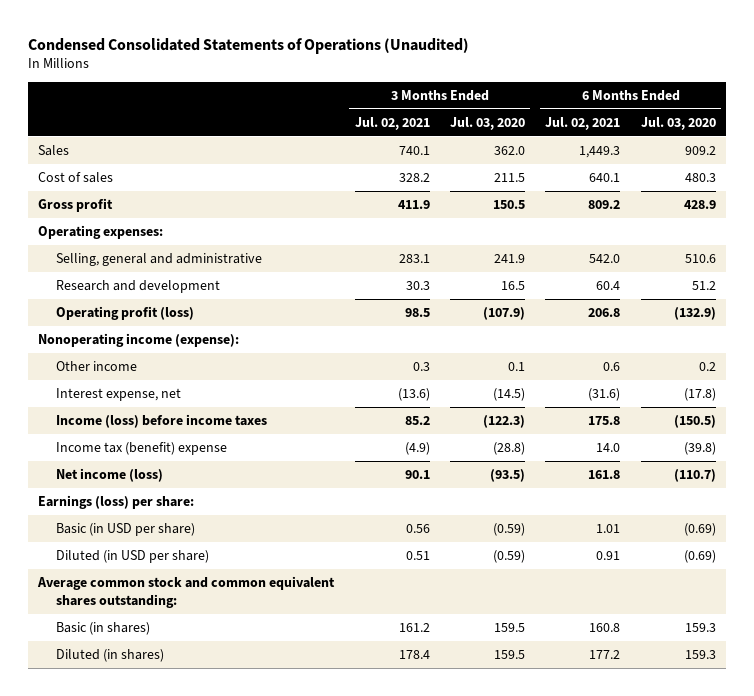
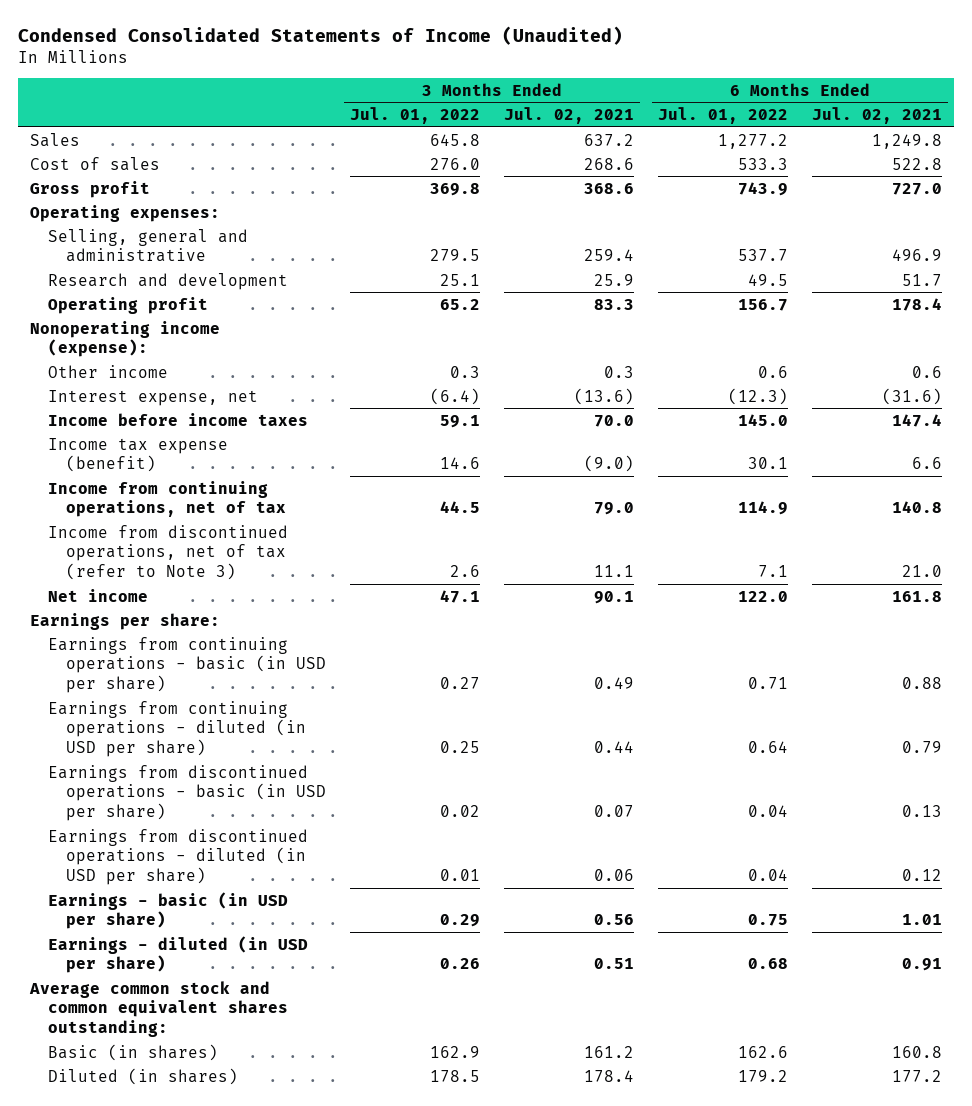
[27,37,469,54] Condensed Consolidated Statements of Operations (Unaudited) -> [18,25,624,45] Condensed Consolidated Statements of Income (Unaudited)
[449,116,525,130] Jul. 03, 2020 -> none
[640,116,716,130] Jul. 03, 2020 -> none
none -> [350,107,481,125] Jul. 01, 2022
none -> [657,107,788,125] Jul. 01, 2022
[398,145,430,155] 740.1 -> [584,133,635,146] 637.2
[579,145,621,158] 1,449.3 -> [871,133,942,149] 1,249.8
[398,172,430,182] 328.2 -> [584,157,635,170] 268.6
[589,172,621,182] 640.1 -> [891,157,942,170] 522.8
[397,199,430,209] 411.9 -> [584,182,635,194] 368.6
[588,199,621,209] 809.2 -> [891,182,942,195] 727.0
[398,253,430,263] 283.1 -> [584,249,635,262] 259.4
[589,253,621,263] 542.0 -> [891,249,942,262] 496.9
[405,280,430,290] 30.3 -> [594,273,635,286] 25.9
[596,280,621,290] 60.4 -> [901,273,942,286] 51.7
[56,305,195,320] Operating profit (loss) -> [48,296,209,314] Operating profit
[404,307,430,317] 98.5 -> [594,298,635,310] 83.3
[588,307,621,317] 206.8 -> [891,297,942,311] 178.4
[56,413,268,428] Income (loss) before income taxes -> [48,412,309,426] Income before income taxes
[404,415,430,425] 85.2 -> [594,414,635,427] 70.0
[588,415,621,425] 175.8 -> [891,413,942,427] 147.4
[56,441,228,455] Income tax (benefit) expense -> [48,437,229,473] Income tax expense (benefit)
[404,441,430,455] (4.9) -> [584,455,635,473] (9.0)
[596,442,621,452] 14.0 -> [911,457,942,470] 6.6
none -> [48,480,287,518] Income from continuing operations, net of tax
none -> [48,524,289,581] Income from discontinued operations, net of tax (refer to Note 3)
[56,467,164,482] Net income (loss) -> [48,588,149,602] Net income
[38,494,195,509] Earnings (loss) per share: -> [30,612,221,630] Earnings per share:
none -> [48,636,327,694] Earnings from continuing operations - basic (in USD per share)
none -> [48,700,307,758] Earnings from continuing operations - diluted (in USD per share)
none -> [48,764,327,822] Earnings from discontinued operations - basic (in USD per share)
none -> [48,828,309,886] Earnings from discontinued operations - diluted (in USD per share)
[56,522,196,536] Basic (in USD per share) -> [48,891,289,930] Earnings - basic (in USD per share)
[56,549,210,563] Diluted (in USD per share) -> [48,935,309,974] Earnings - diluted (in USD per share)

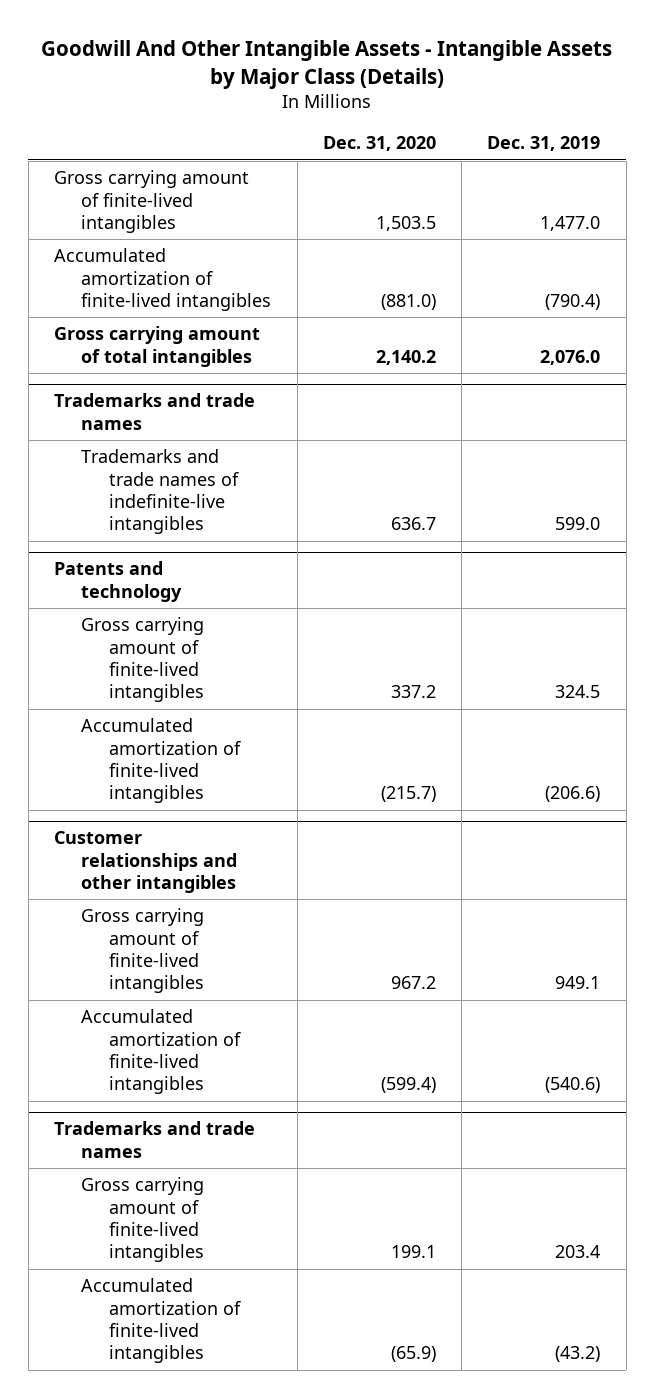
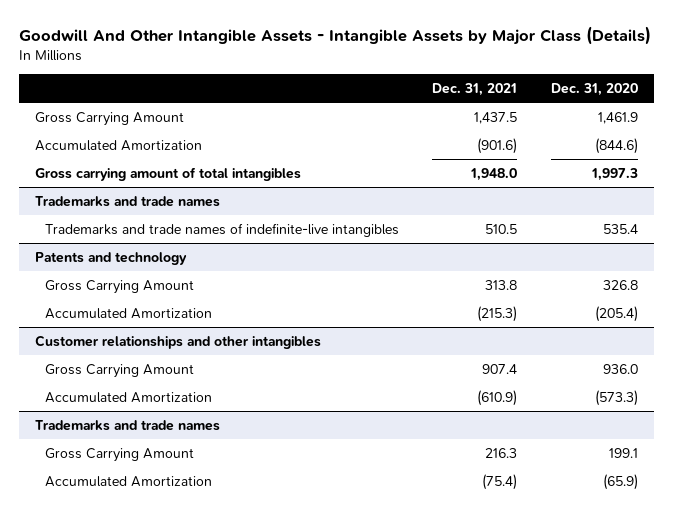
[487,136,601,152] Dec. 31, 2019 -> none
none -> [432,82,518,96] Dec. 31, 2021
[53,170,249,233] Gross carrying amount of finite-lived intangibles -> [35,111,185,126] Gross Carrying Amount
[375,215,436,231] 1,503.5 -> [597,111,638,124] 1,461.9
[53,248,272,311] Accumulated amortization of finite-lived intangibles -> [35,139,203,151] Accumulated Amortization
[380,293,436,310] (881.0) -> [594,137,638,154] (844.6)
[375,349,436,365] 2,140.2 -> [590,167,638,181] 1,997.3
[390,517,436,531] 636.7 -> [602,223,638,234] 535.4
[81,617,205,703] Gross carrying amount of finite-lived intangibles -> [45,279,195,294] Gross Carrying Amount
[390,685,436,699] 337.2 -> [602,279,638,290] 326.8
[81,718,241,804] Accumulated amortization of finite-lived intangibles -> [45,307,213,319] Accumulated Amortization
[380,786,436,803] (215.7) -> [594,305,638,322] (205.4)
[81,908,205,994] Gross carrying amount of finite-lived intangibles -> [45,363,195,378] Gross Carrying Amount
[390,976,436,990] 967.2 -> [602,363,638,374] 936.0
[81,1009,241,1095] Accumulated amortization of finite-lived intangibles -> [45,391,213,403] Accumulated Amortization
[380,1077,436,1094] (599.4) -> [594,389,638,406] (573.3)
[81,1177,205,1263] Gross carrying amount of finite-lived intangibles -> [45,447,195,462] Gross Carrying Amount
[81,1278,241,1364] Accumulated amortization of finite-lived intangibles -> [45,475,213,487] Accumulated Amortization

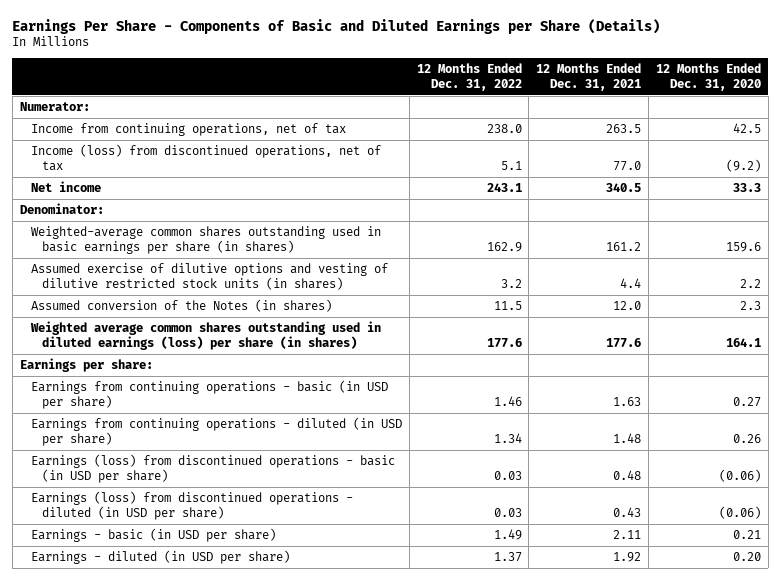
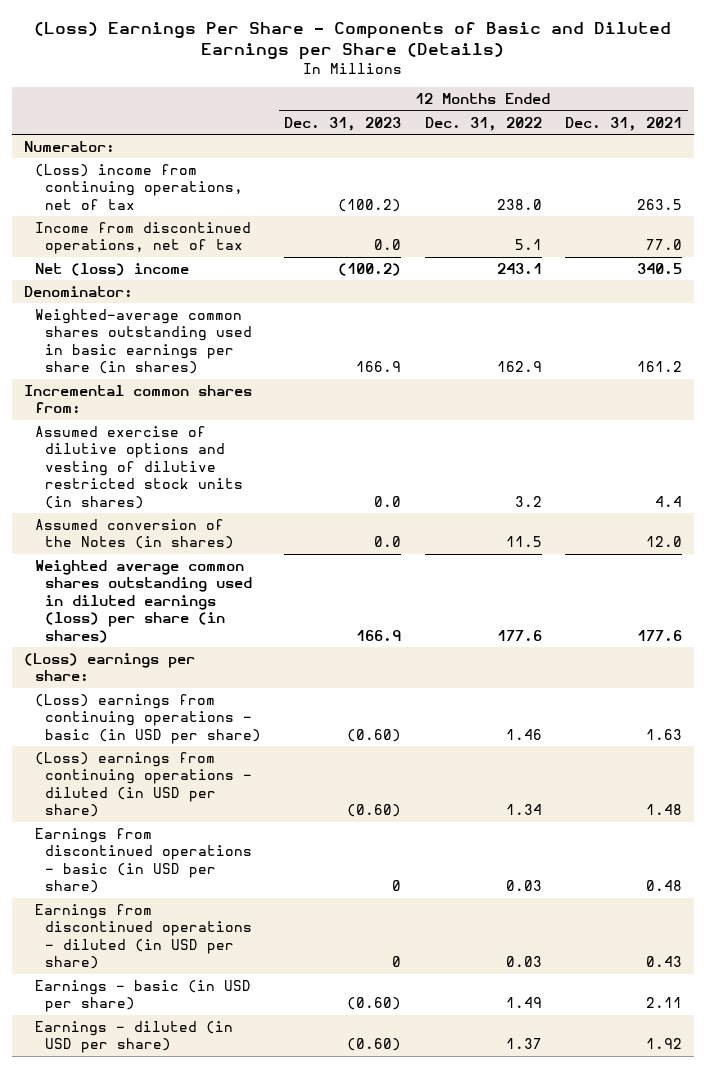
[12,18,661,34] Earnings Per Share - Components of Basic and Diluted Earnings per Share (Details) -> [33,21,671,61] (Loss) Earnings Per Share - Components of Basic and Diluted Earnings per Share (Details)
[656,63,762,91] 12 Months Ended Dec. 31, 2020 -> none
none -> [284,116,402,131] Dec. 31, 2023
[30,122,346,136] Income from continuing operations, net of tax -> [34,163,244,210] (Loss) income from continuing operations, net of tax
[30,143,381,171] Income (loss) from discontinued operations, net of tax -> [34,221,251,255] Income from discontinued operations, net of tax
[30,180,101,192] Net income -> [34,262,189,276] Net (loss) income
none -> [23,384,252,414] Incremental common shares from:
[19,357,153,372] Earnings per share: -> [23,652,195,682] (Loss) earnings per share:
[30,379,388,409] Earnings from continuing operations - basic (in USD per share) -> [34,693,262,744] (Loss) earnings from continuing operations - basic (in USD per share)
[30,416,402,446] Earnings from continuing operations - diluted (in USD per share) -> [34,751,253,818] (Loss) earnings from continuing operations - diluted (in USD per share)
[30,453,395,483] Earnings (loss) from discontinued operations - basic (in USD per share) -> [34,827,253,894] Earnings from discontinued operations - basic (in USD per share)
[30,490,353,520] Earnings (loss) from discontinued operations - diluted (in USD per share) -> [34,903,253,970] Earnings from discontinued operations - diluted (in USD per share)

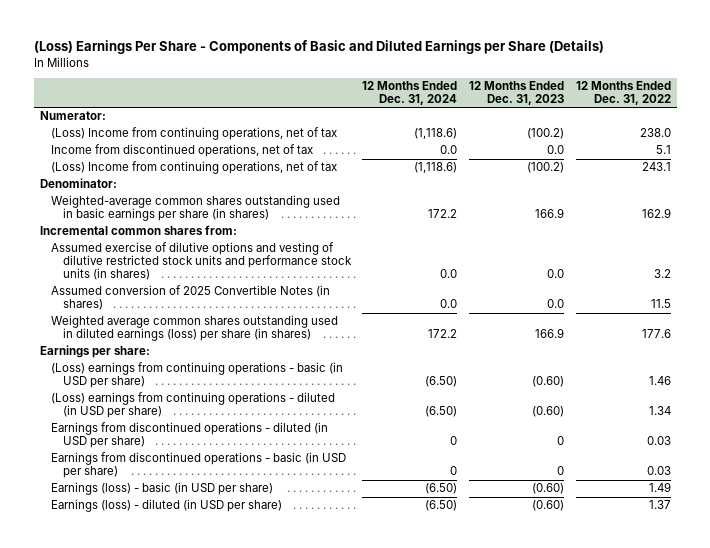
[565,116,683,131] Dec. 31, 2021 -> none
none -> [362,81,458,106] 12 Months Ended Dec. 31, 2024
[34,163,244,210] (Loss) income from continuing operations, net of tax -> [51,127,338,141] (Loss) Income from continuing operations, net of tax
[34,262,189,276] Net (loss) income -> [51,161,338,175] (Loss) Income from continuing operations, net of tax
[34,425,244,509] Assumed exercise of dilutive options and vesting of dilutive restricted stock units (in shares) -> [51,242,352,281] Assumed exercise of dilutive options and vesting of dilutive restricted stock units and performance stock units (in shares)
[34,518,235,550] Assumed conversion of the Notes (in shares) -> [51,285,331,311] Assumed conversion of 2025 Convertible Notes (in shares)
[23,652,195,682] (Loss) earnings per share: -> [39,345,150,359] Earnings per share:
[34,827,253,894] Earnings from discontinued operations - basic (in USD per share) -> [51,452,347,479] Earnings from discontinued operations - basic (in USD per share)
[34,979,251,1013] Earnings - basic (in USD per share) -> [51,482,274,496] Earnings (loss) - basic (in USD per share)
[34,1020,233,1054] Earnings - diluted (in USD per share) -> [51,499,283,513] Earnings (loss) - diluted (in USD per share)

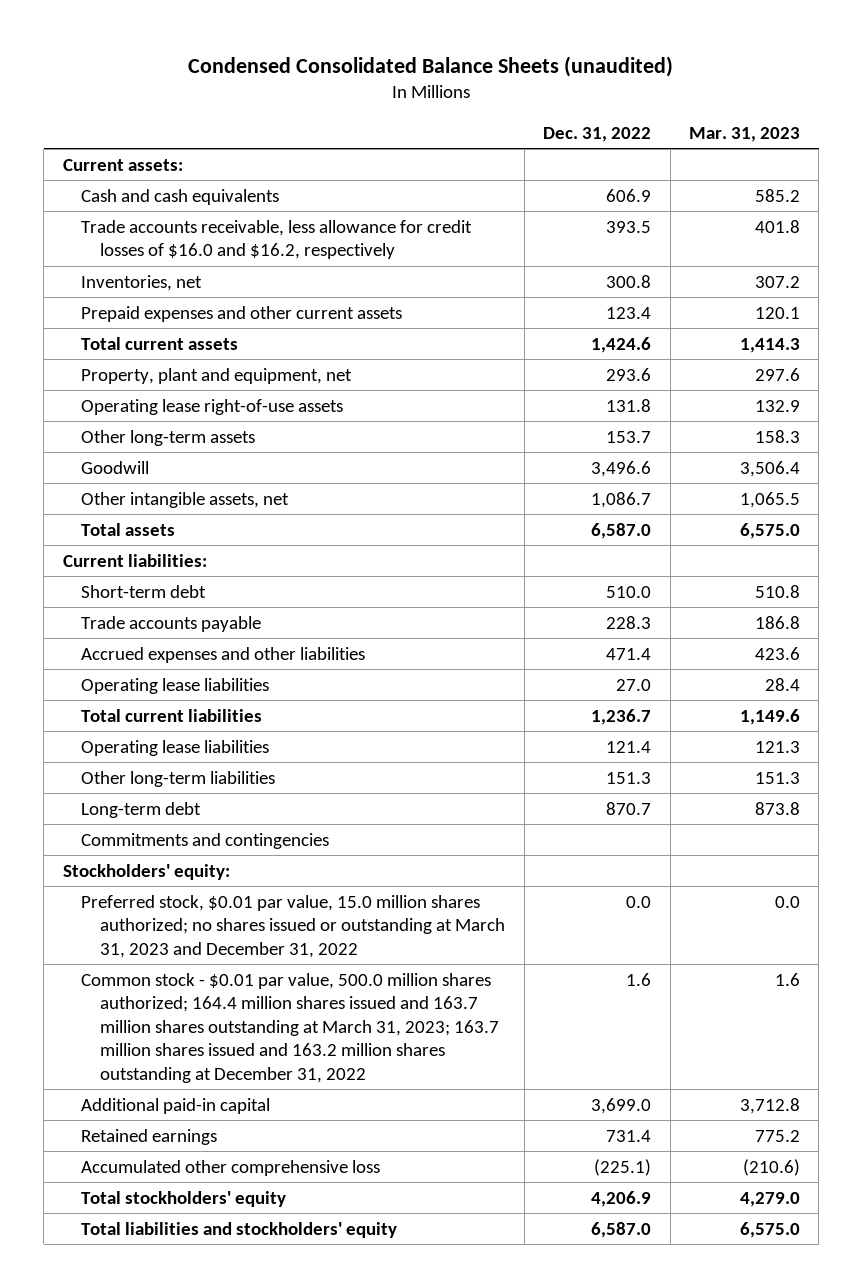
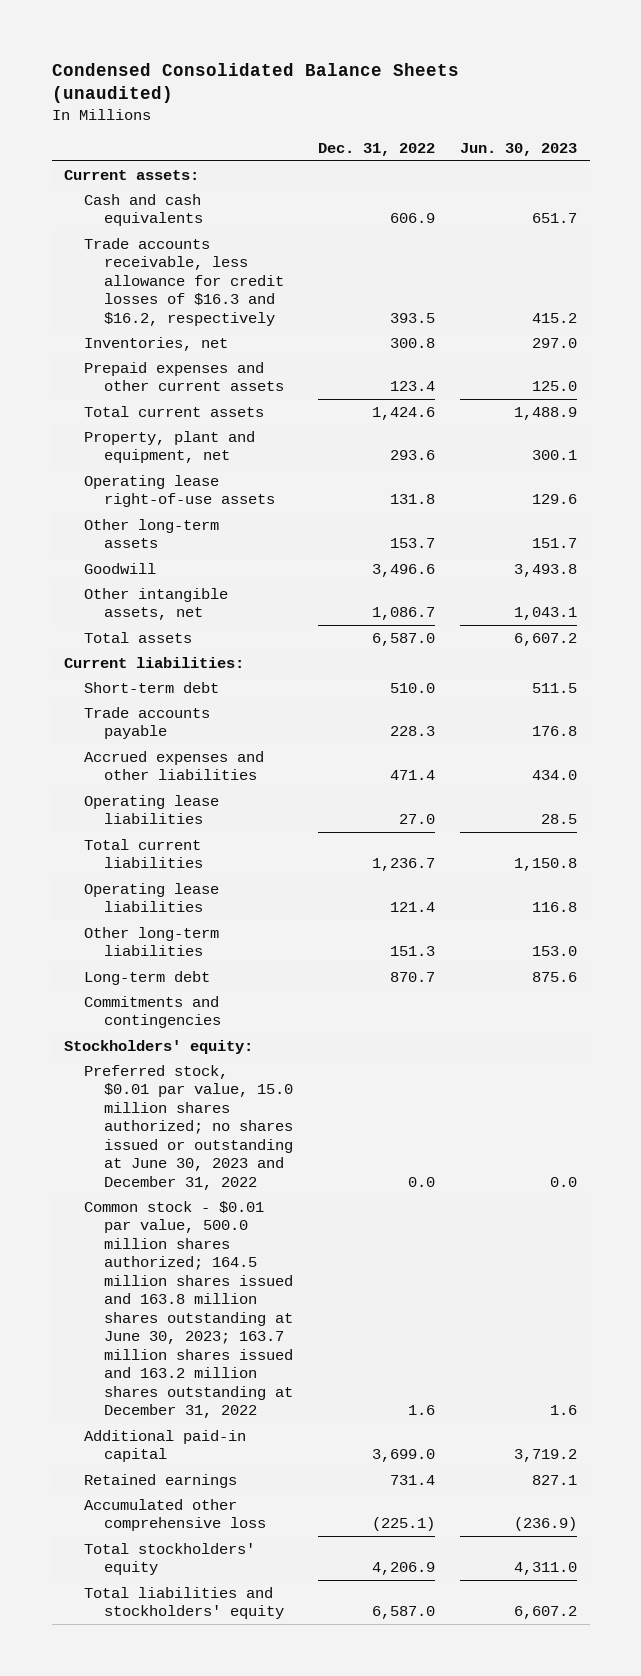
[688,126,800,142] Mar. 31, 2023 -> none
none -> [460,143,578,157] Jun. 30, 2023
[81,219,473,260] Trade accounts receivable, less allowance for credit losses of $16.0 and $16.2, respectively -> [84,237,284,326] Trade accounts receivable, less allowance for credit losses of $16.3 and $16.2, respectively
[81,894,506,958] Preferred stock, $0.01 par value, 15.0 million shares authorized; no shares issued or outstanding at March 31, 2023 and December 31, 2022 -> [84,1064,293,1190] Preferred stock, $0.01 par value, 15.0 million shares authorized; no shares issued or outstanding at June 30, 2023 and December 31, 2022
[81,972,500,1083] Common stock - $0.01 par value, 500.0 million shares authorized; 164.4 million shares issued and 163.7 million shares outstanding at March 31, 2023; 163.7 million shares issued and 163.2 million shares outstanding at December 31, 2022 -> [84,1200,293,1419] Common stock - $0.01 par value, 500.0 million shares authorized; 164.5 million shares issued and 163.8 million shares outstanding at June 30, 2023; 163.7 million shares issued and 163.2 million shares outstanding at December 31, 2022

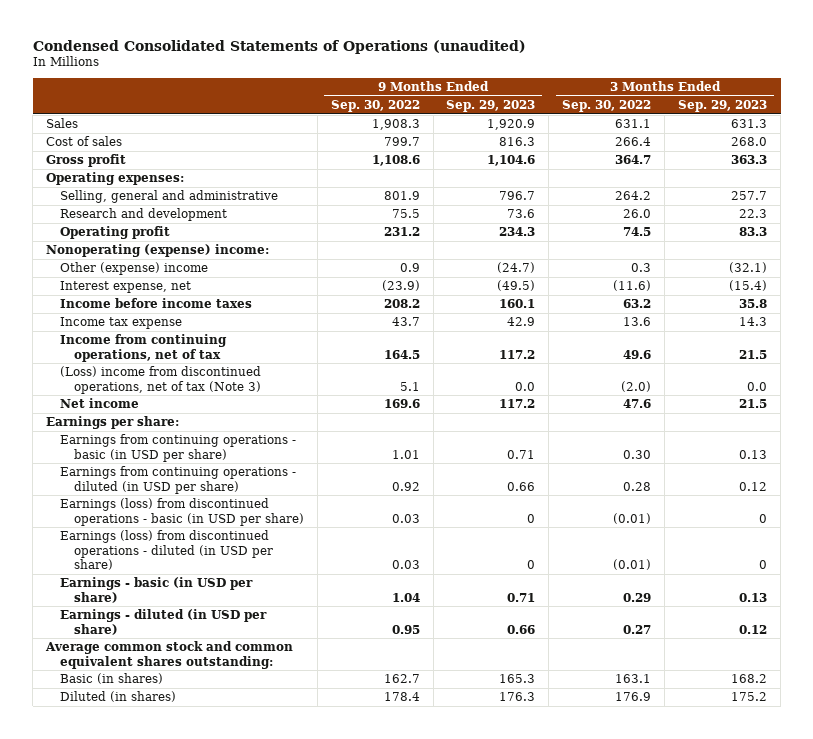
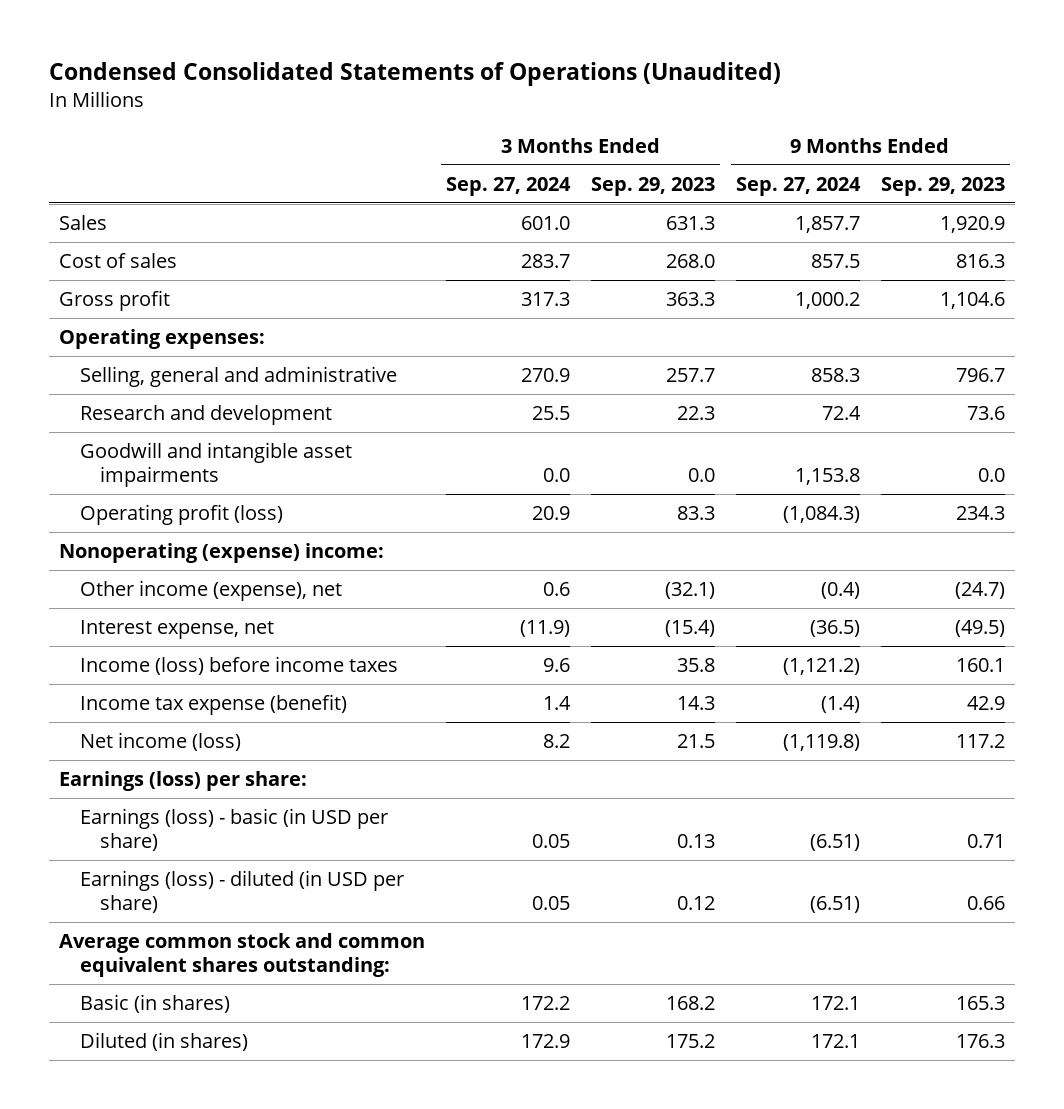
[32,39,526,54] Condensed Consolidated Statements of Operations (unaudited) -> [48,61,781,86] Condensed Consolidated Statements of Operations (Unaudited)
[330,99,420,112] Sep. 30, 2022 -> none
[562,99,652,112] Sep. 30, 2022 -> none
none -> [446,176,572,196] Sep. 27, 2024
none -> [735,176,861,196] Sep. 27, 2024
none -> [79,441,352,488] Goodwill and intangible asset impairments
[59,226,170,240] Operating profit -> [79,503,283,525] Operating profit (loss)
[59,262,208,276] Other (expense) income -> [79,579,342,601] Other income (expense), net
[59,334,227,362] Income from continuing operations, net of tax -> none
[59,366,261,394] (Loss) income from discontinued operations, net of tax (Note 3) -> none
[59,434,296,462] Earnings from continuing operations - basic (in USD per share) -> none
[59,466,296,494] Earnings from continuing operations - diluted (in USD per share) -> none
[59,498,304,526] Earnings (loss) from discontinued operations - basic (in USD per share) -> none
[59,530,273,570] Earnings (loss) from discontinued operations - diluted (in USD per share) -> none
[59,298,252,309] Income before income taxes -> [79,655,398,675] Income (loss) before income taxes
[59,317,182,330] Income tax expense -> [79,693,347,715] Income tax expense (benefit)
[59,398,139,409] Net income -> [79,731,241,751] Net income (loss)
[46,416,180,430] Earnings per share: -> [59,770,308,791] Earnings (loss) per share:
[59,577,253,603] Earnings - basic (in USD per share) -> [79,807,388,852] Earnings (loss) - basic (in USD per share)
[59,609,267,635] Earnings - diluted (in USD per share) -> [79,869,404,914] Earnings (loss) - diluted (in USD per share)

